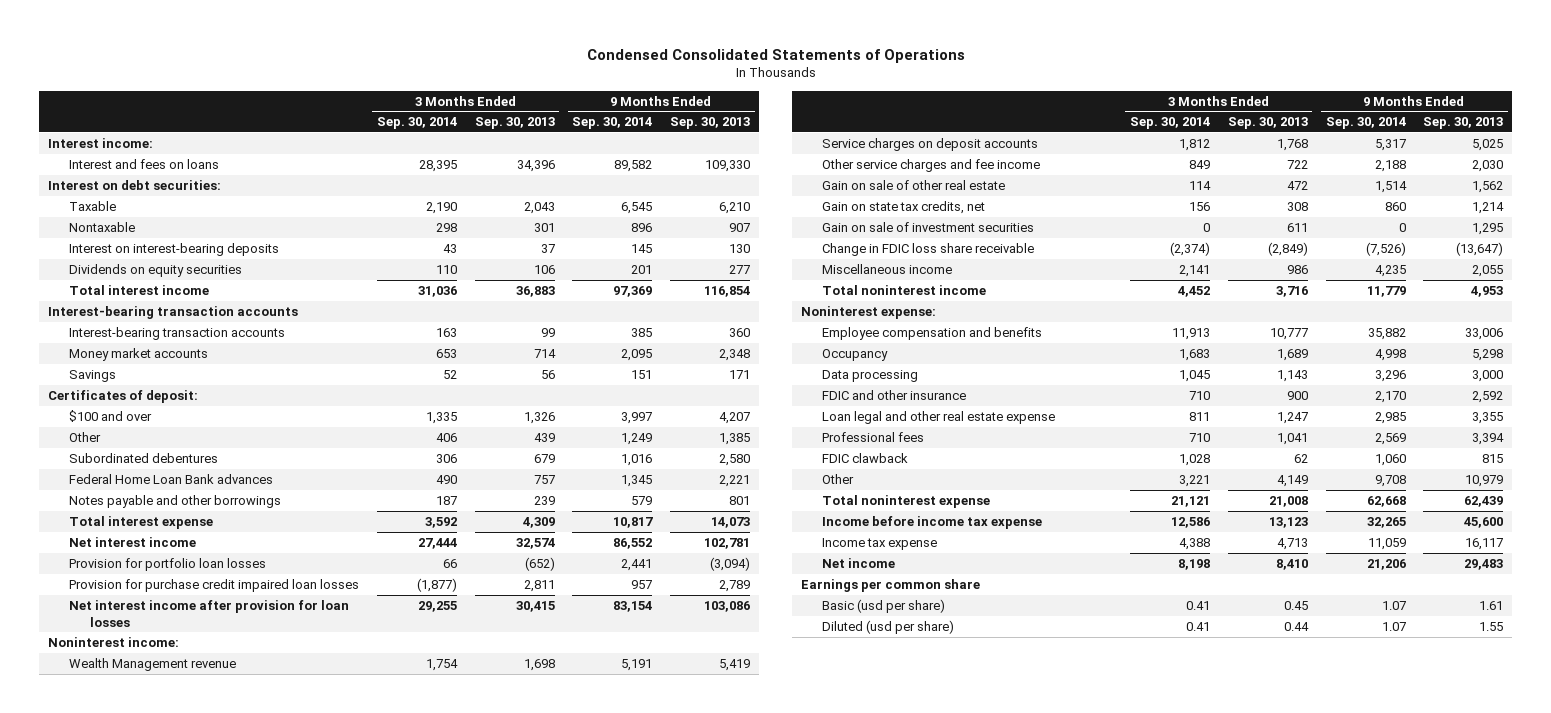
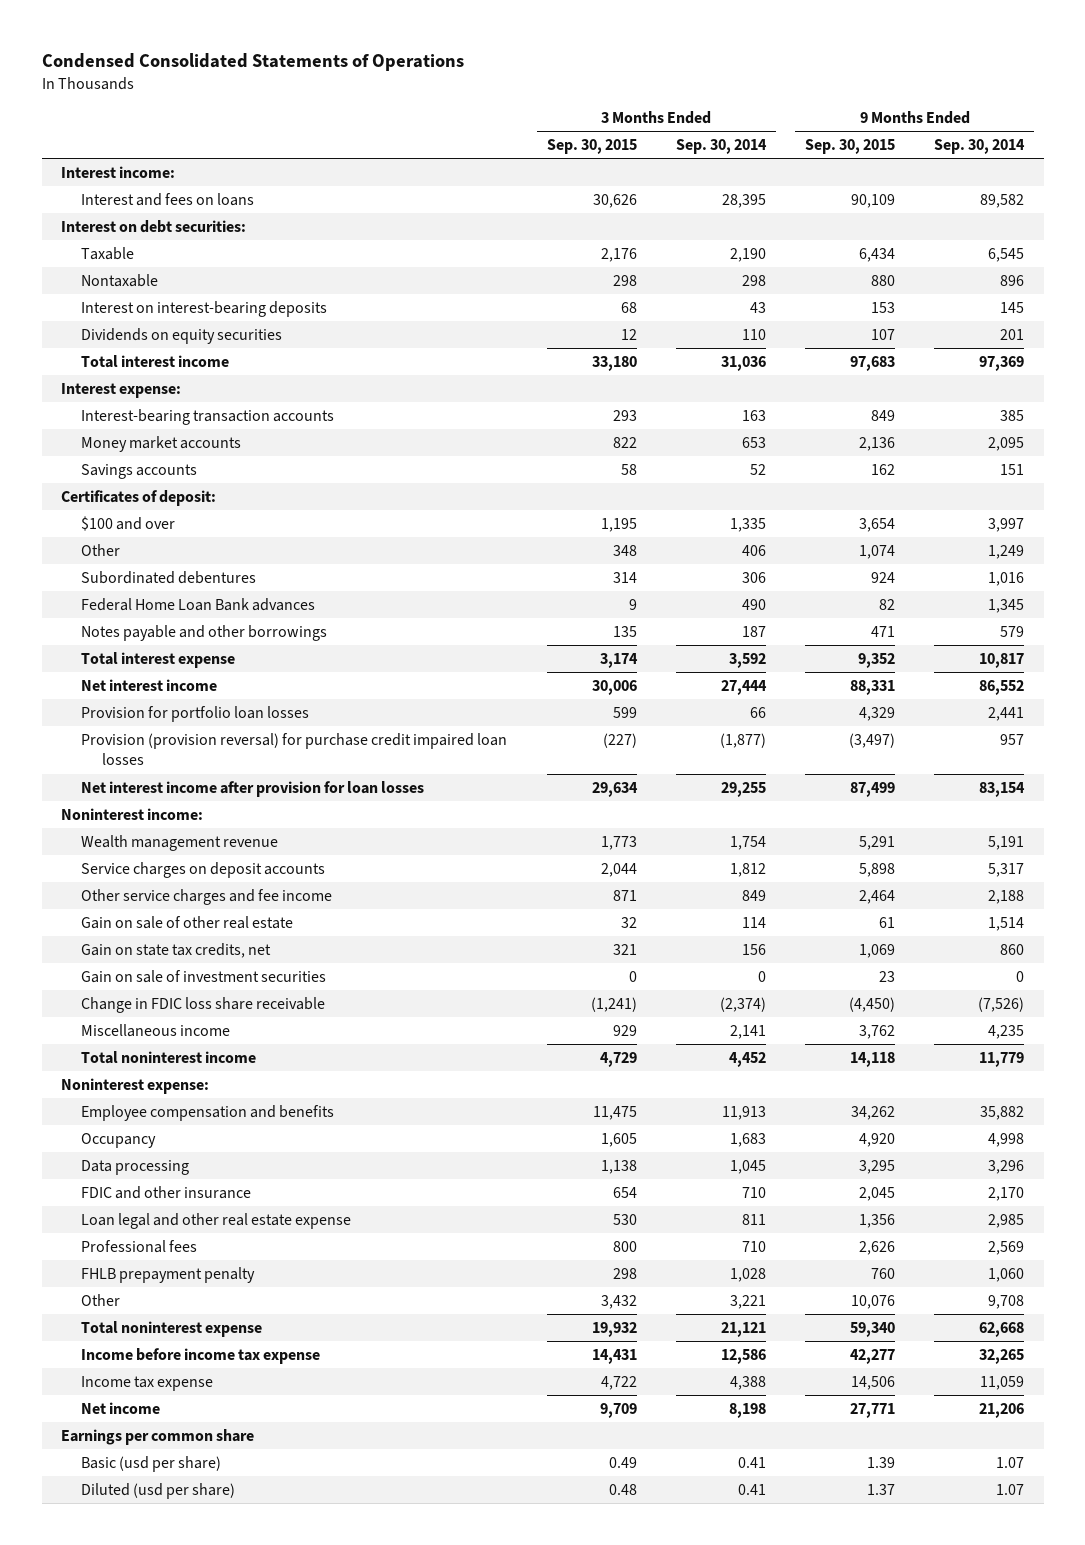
[474,117,555,130] Sep. 30, 2013 -> none
[670,117,751,130] Sep. 30, 2013 -> none
none -> [546,139,637,155] Sep. 30, 2015
none -> [805,139,896,155] Sep. 30, 2015
[47,306,298,320] Interest-bearing transaction accounts -> [61,382,182,398] Interest expense:
[68,370,116,383] Savings -> [81,463,198,479] Savings accounts
[68,579,359,593] Provision for purchase credit impaired loan losses -> [81,732,508,766] Provision (provision reversal) for purchase credit impaired loan losses
[68,658,236,672] Wealth Management revenue -> [81,834,279,851] Wealth management revenue
[822,453,909,464] FDIC clawback -> [81,1266,256,1283] FHLB prepayment penalty

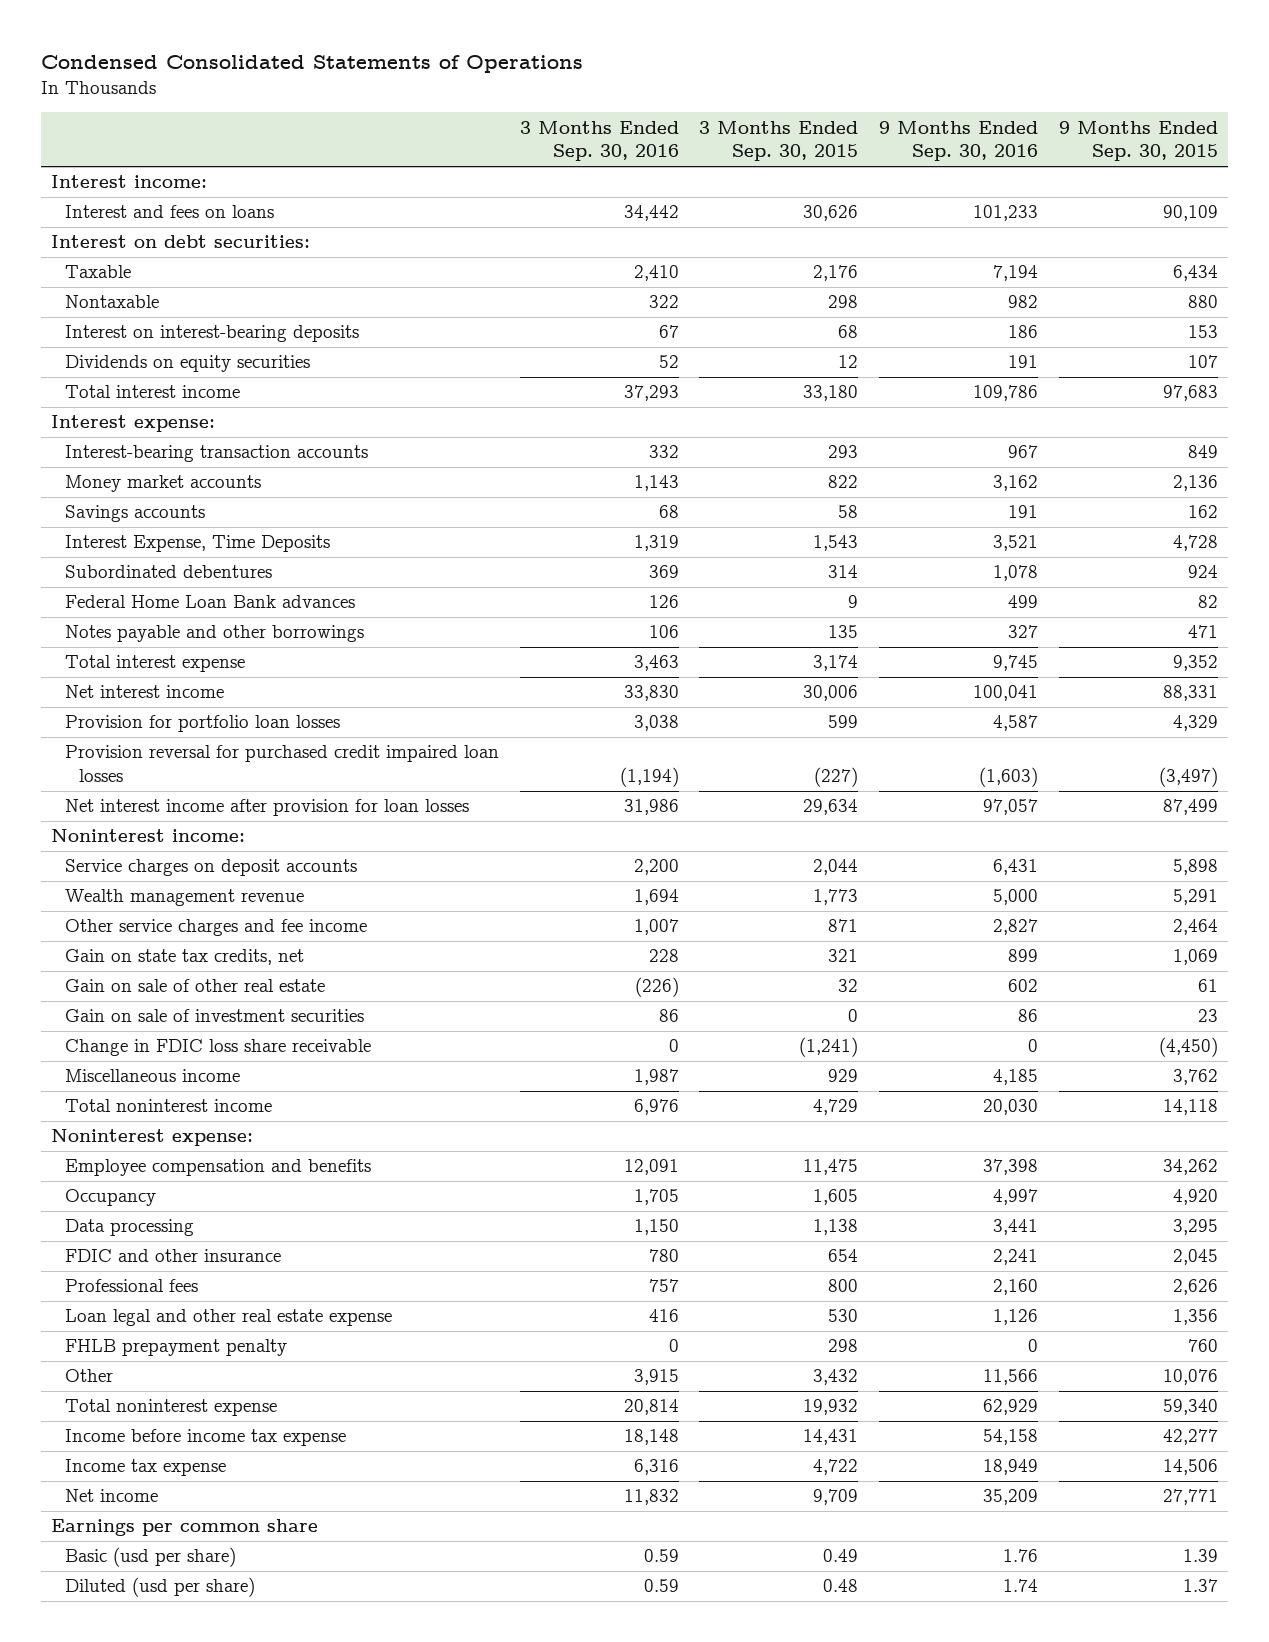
[675,139,767,155] Sep. 30, 2014 -> none
[934,139,1026,155] Sep. 30, 2014 -> none
none -> [519,120,679,162] 3 Months Ended Sep. 30, 2016
none -> [879,120,1039,162] 9 Months Ended Sep. 30, 2016
[61,489,217,506] Certificates of deposit: -> none
[81,515,176,531] $100 and over -> none
[81,543,121,556] Other -> none
none -> [65,535,331,553] Interest Expense, Time Deposits
[81,732,508,766] Provision (provision reversal) for purchase credit impaired loan losses -> [65,745,500,783] Provision reversal for purchased credit impaired loan losses
[81,834,279,851] Wealth management revenue -> [65,889,305,907] Wealth management revenue
[81,915,294,929] Gain on sale of other real estate -> [65,979,326,993] Gain on sale of other real estate
[81,1212,352,1229] Loan legal and other real estate expense -> [65,1309,393,1327] Loan legal and other real estate expense

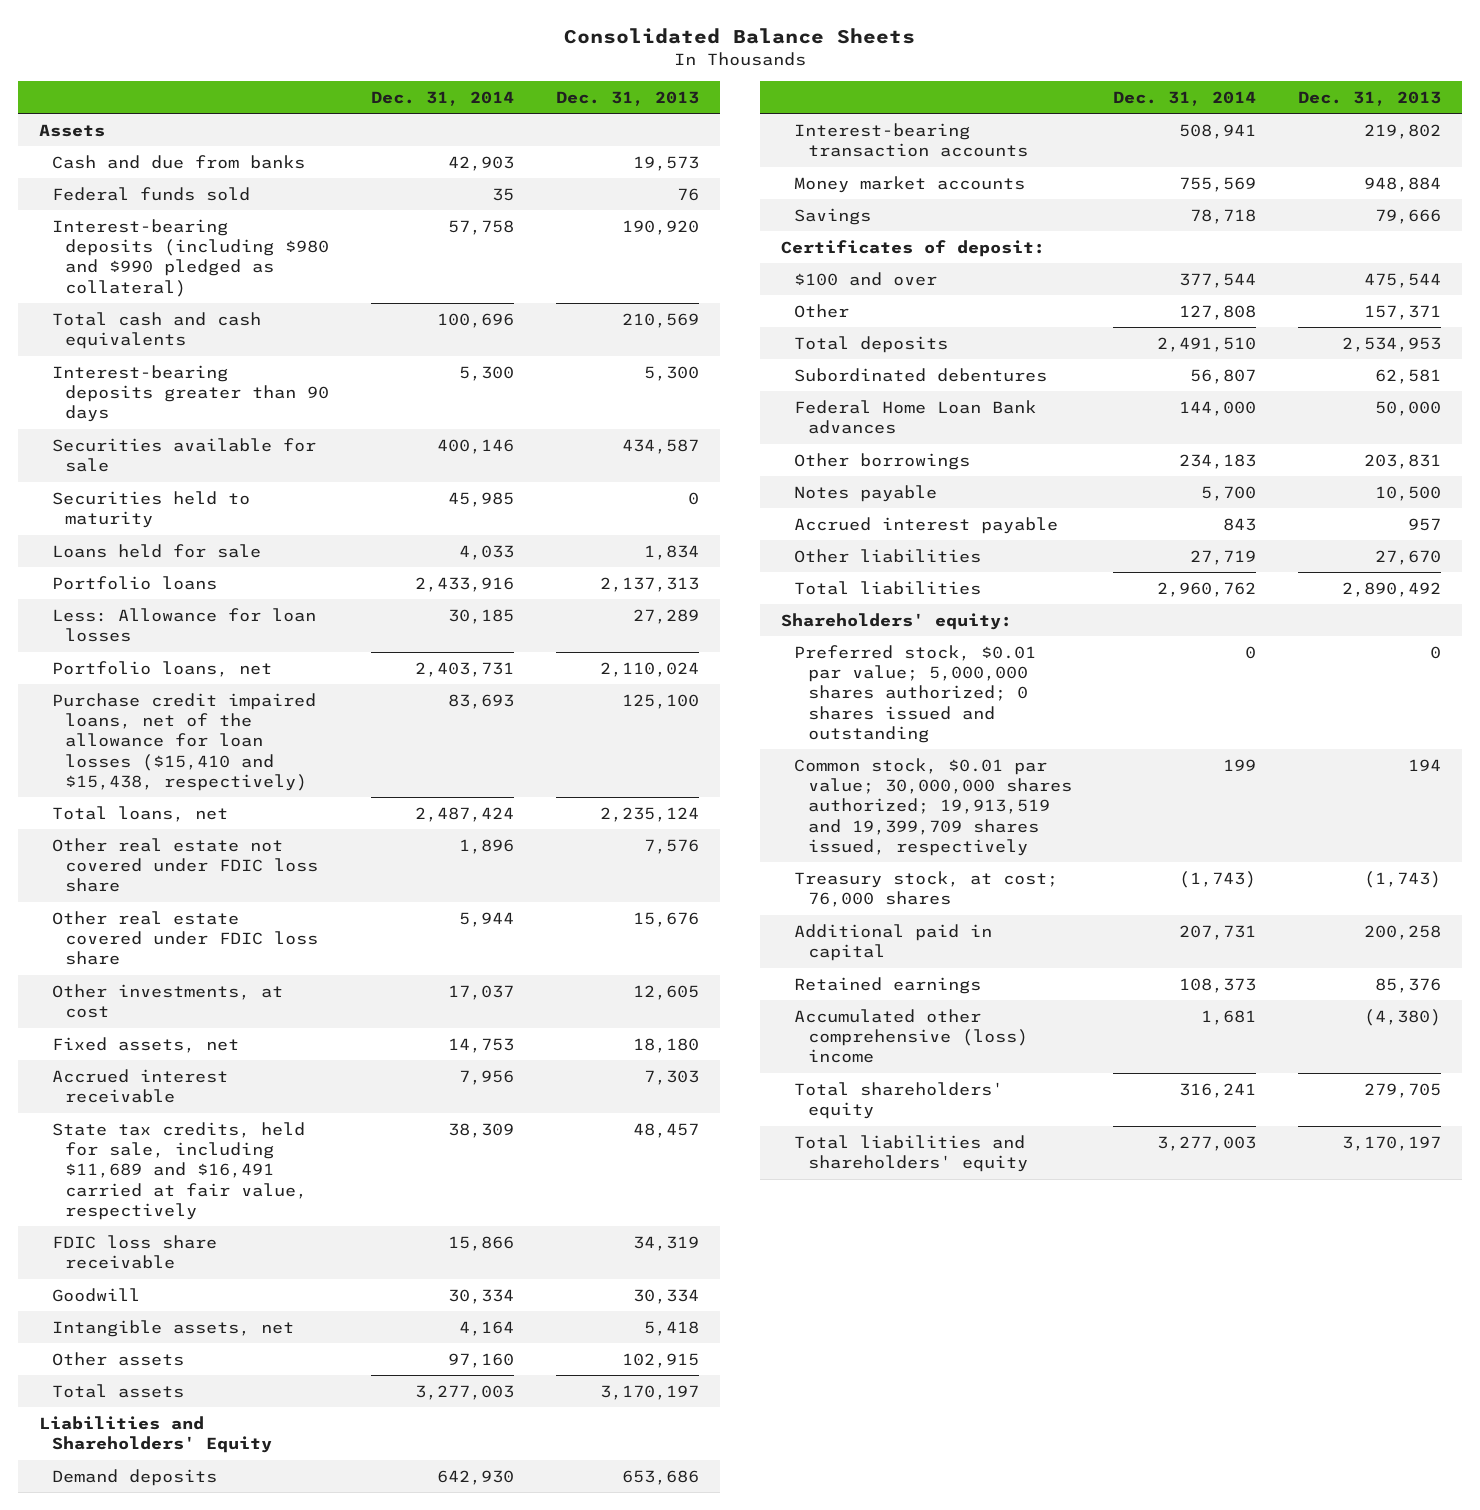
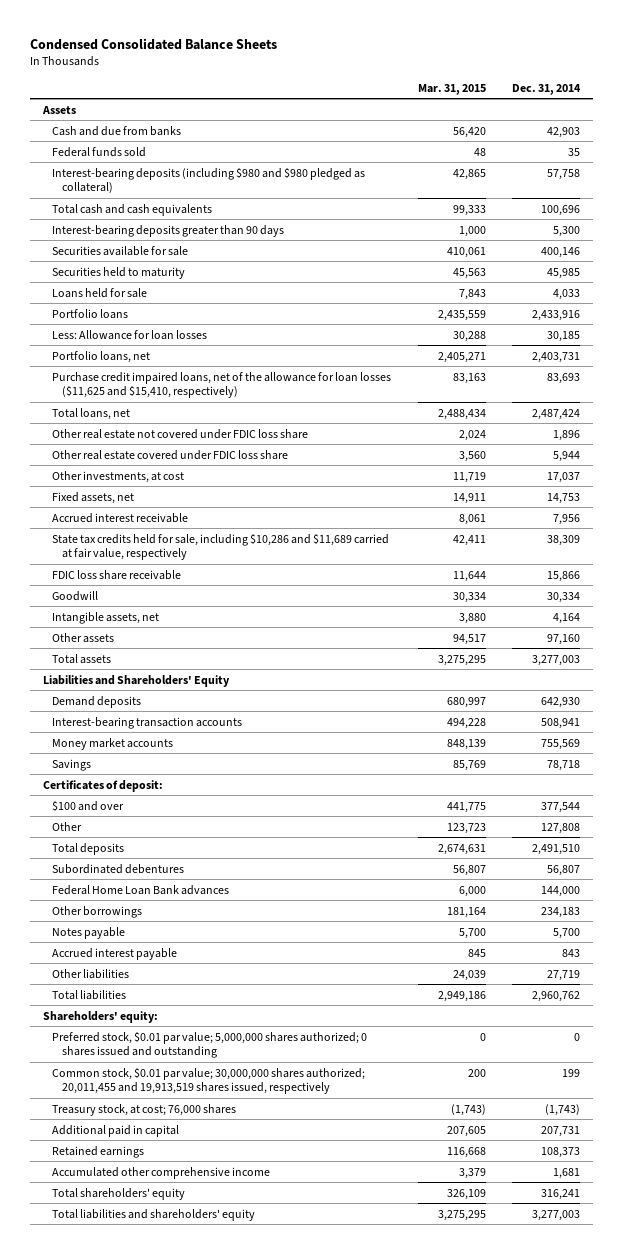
[563,27,915,44] Consolidated Balance Sheets -> [29,37,277,50] Condensed Consolidated Balance Sheets
[555,90,699,106] Dec. 31, 2013 -> none
none -> [417,83,486,95] Mar. 31, 2015
[52,218,330,297] Interest-bearing deposits (including $980 and $990 pledged as collateral) -> [52,167,366,194] Interest-bearing deposits (including $980 and $980 pledged as collateral)
[52,692,317,791] Purchase credit impaired loans, net of the allowance for loan losses ($15,410 and $15,438, respectively) -> [52,371,392,399] Purchase credit impaired loans, net of the allowance for loan losses ($11,625 and $15,410, respectively)
[52,1121,308,1220] State tax credits, held for sale, including $11,689 and $16,491 carried at fair value, respectively -> [52,533,390,561] State tax credits held for sale, including $10,286 and $11,689 carried at fair value, respectively
[794,757,1072,856] Common stock, $0.01 par value; 30,000,000 shares authorized; 19,913,519 and 19,399,709 shares issued, respectively -> [52,1067,366,1095] Common stock, $0.01 par value; 30,000,000 shares authorized; 20,011,455 and 19,913,519 shares issued, respectively
[794,1008,1028,1064] Accumulated other comprehensive (loss) income -> [52,1166,271,1179] Accumulated other comprehensive income

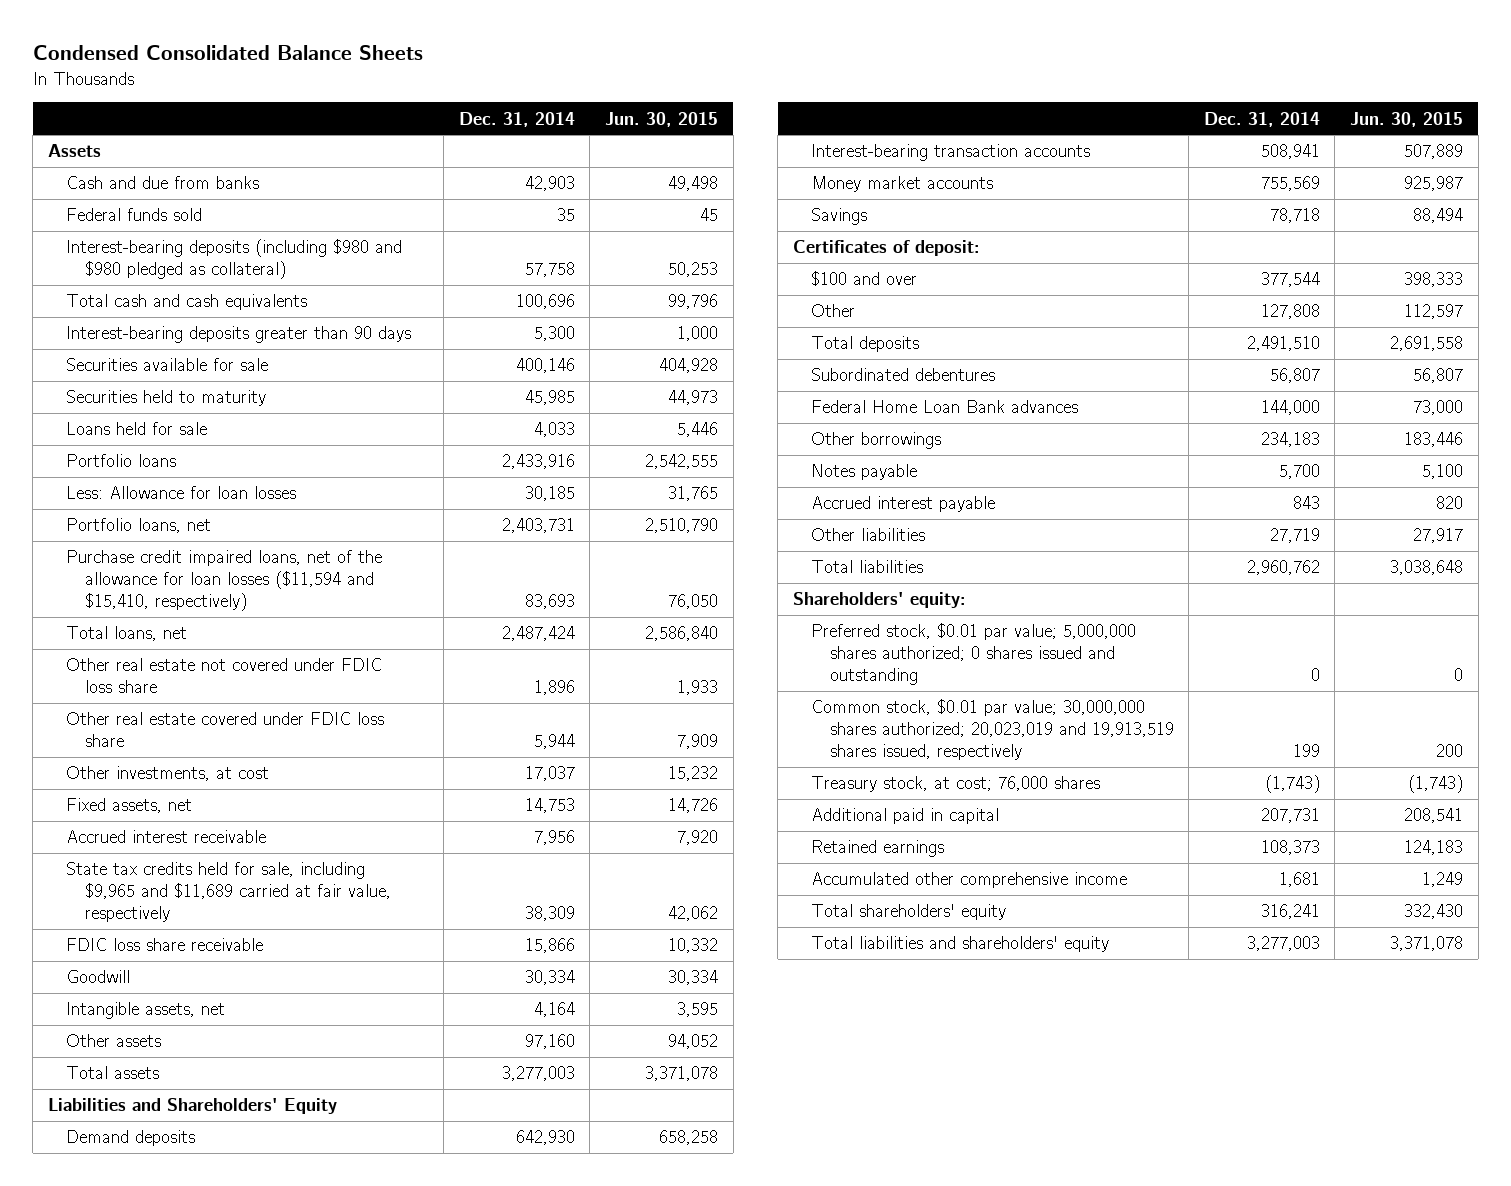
[417,83,486,95] Mar. 31, 2015 -> none
none -> [605,111,719,127] Jun. 30, 2015
[52,371,392,399] Purchase credit impaired loans, net of the allowance for loan losses ($11,625 and $15,410, respectively) -> [66,550,383,611] Purchase credit impaired loans, net of the allowance for loan losses ($11,594 and $15,410, respectively)
[52,533,390,561] State tax credits held for sale, including $10,286 and $11,689 carried at fair value, respectively -> [66,862,391,922] State tax credits held for sale, including $9,965 and $11,689 carried at fair value, respectively
[52,1067,366,1095] Common stock, $0.01 par value; 30,000,000 shares authorized; 20,011,455 and 19,913,519 shares issued, respectively -> [811,699,1174,760] Common stock, $0.01 par value; 30,000,000 shares authorized; 20,023,019 and 19,913,519 shares issued, respectively

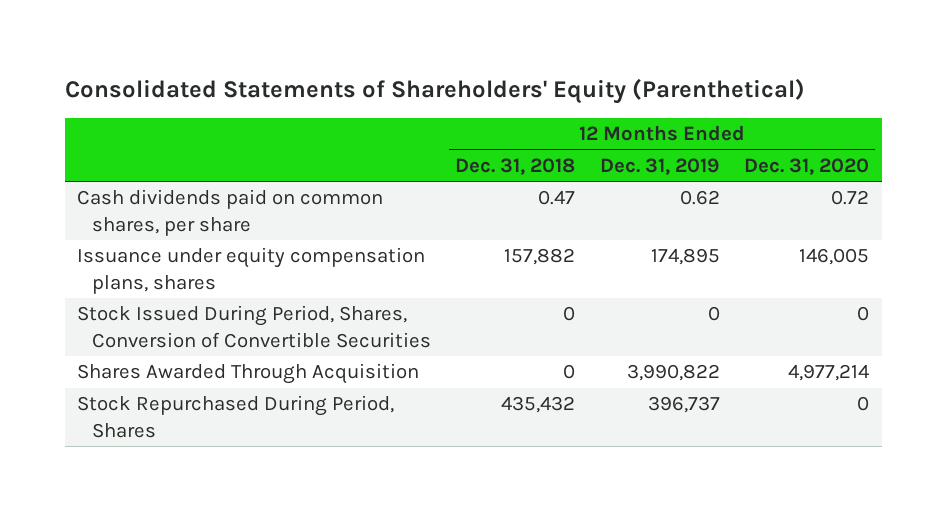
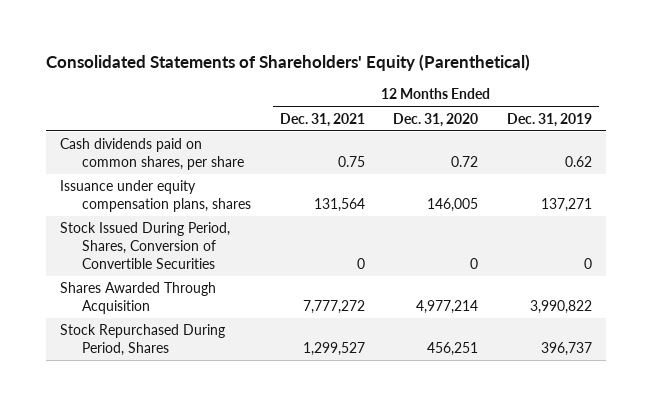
[455,157,576,175] Dec. 31, 2018 -> none
none -> [279,112,365,127] Dec. 31, 2021
[650,248,720,266] 174,895 -> [540,198,592,213] 137,271
[857,396,870,412] 0 -> [427,342,479,357] 456,251

